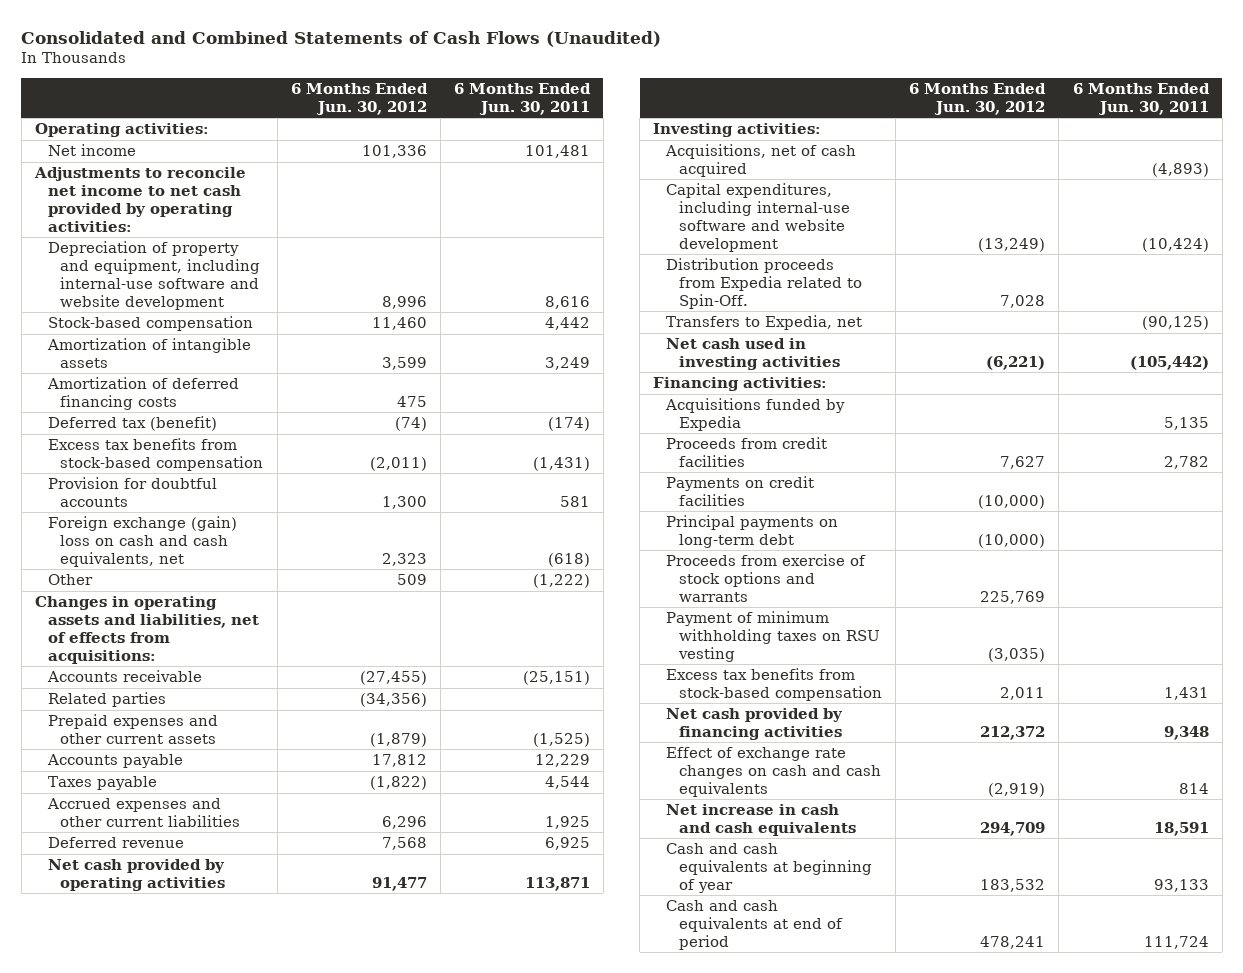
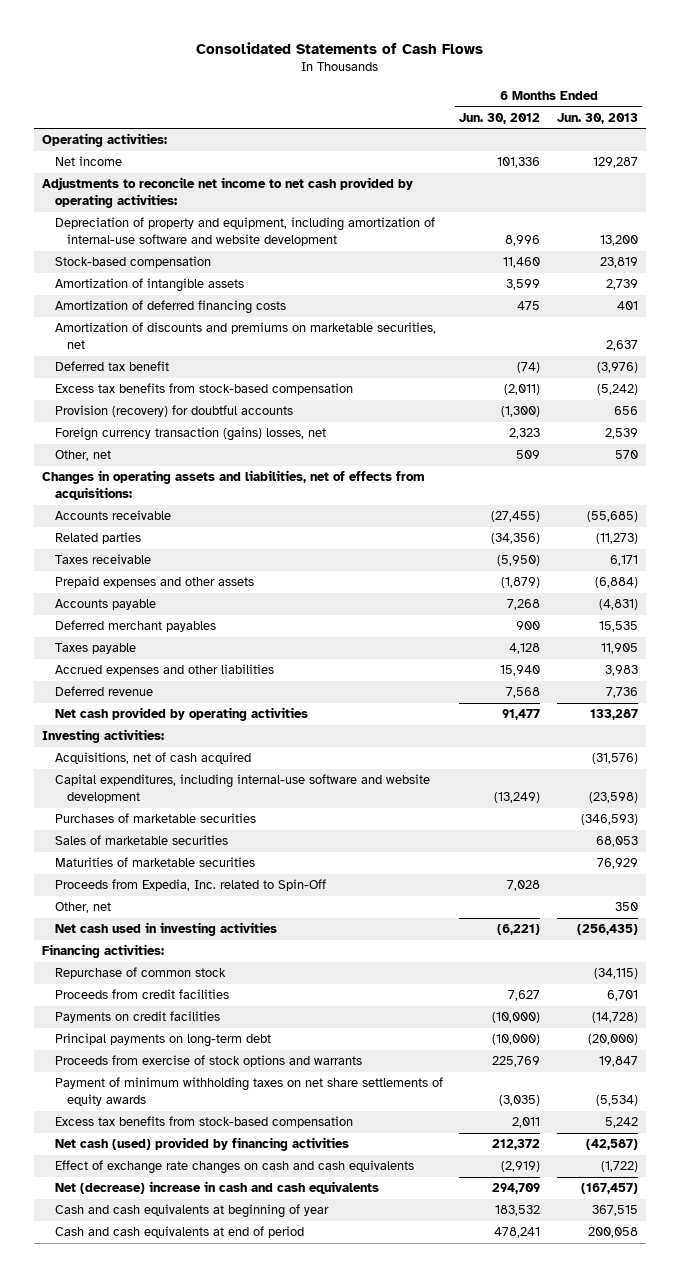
[21,30,662,47] Consolidated and Combined Statements of Cash Flows (Unaudited) -> [195,41,483,54] Consolidated Statements of Cash Flows
[453,82,591,115] 6 Months Ended Jun. 30, 2011 -> none
none -> [557,112,639,124] Jun. 30, 2013
[47,241,261,310] Depreciation of property and equipment, including internal-use software and website development -> [54,217,435,247] Depreciation of property and equipment, including amortization of internal-use software and website development
none -> [54,322,436,350] Amortization of discounts and premiums on marketable securities, net
[47,416,217,432] Deferred tax (benefit) -> [54,361,169,372] Deferred tax benefit
[47,477,217,507] Provision for doubtful accounts -> [54,405,293,418] Provision (recovery) for doubtful accounts
[381,495,427,509] 1,300 -> [501,406,541,418] (1,300)
[47,516,237,567] Foreign exchange (gain) loss on cash and cash equivalents, net -> [54,427,326,442] Foreign currency transaction (gains) losses, net
[47,574,93,586] Other -> [54,450,111,462] Other, net
none -> [54,554,151,565] Taxes receivable
[47,714,218,744] Prepaid expenses and other current assets -> [54,576,254,589] Prepaid expenses and other assets
[371,754,427,768] 17,812 -> [507,599,541,611] 7,268
none -> [54,620,216,633] Deferred merchant payables
[369,776,427,791] (1,822) -> [509,643,541,655] 4,128
[46,798,241,827] Accrued expenses and other current liabilities -> [54,664,274,677] Accrued expenses and other liabilities
[381,815,427,829] 6,296 -> [500,665,541,677] 15,940
[666,315,863,331] Transfers to Expedia, net -> none
none -> [54,813,256,824] Purchases of marketable securities
none -> [54,835,228,846] Sales of marketable securities
none -> [54,857,255,868] Maturities of marketable securities
[666,258,863,309] Distribution proceeds from Expedia related to Spin-Off. -> [54,879,326,892] Proceeds from Expedia, Inc. related to Spin-Off
none -> [54,902,111,914] Other, net
[665,398,846,431] Acquisitions funded by Expedia -> none
none -> [54,967,226,980] Repurchase of common stock
[666,611,881,662] Payment of minimum withholding taxes on RSU vesting -> [54,1077,443,1107] Payment of minimum withholding taxes on net share settlements of equity awards
[666,708,844,740] Net cash provided by financing activities -> [54,1137,349,1152] Net cash (used) provided by financing activities
[666,804,857,836] Net increase in cash and cash equivalents -> [54,1181,379,1195] Net (decrease) increase in cash and cash equivalents

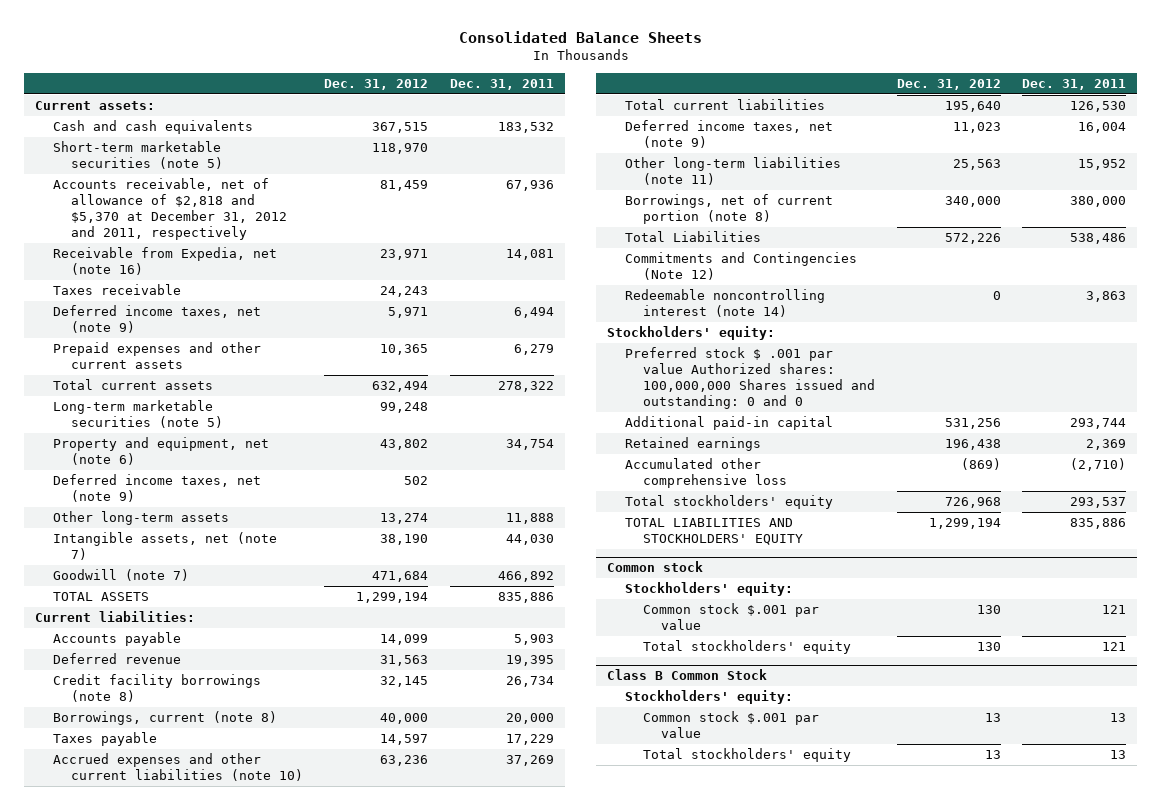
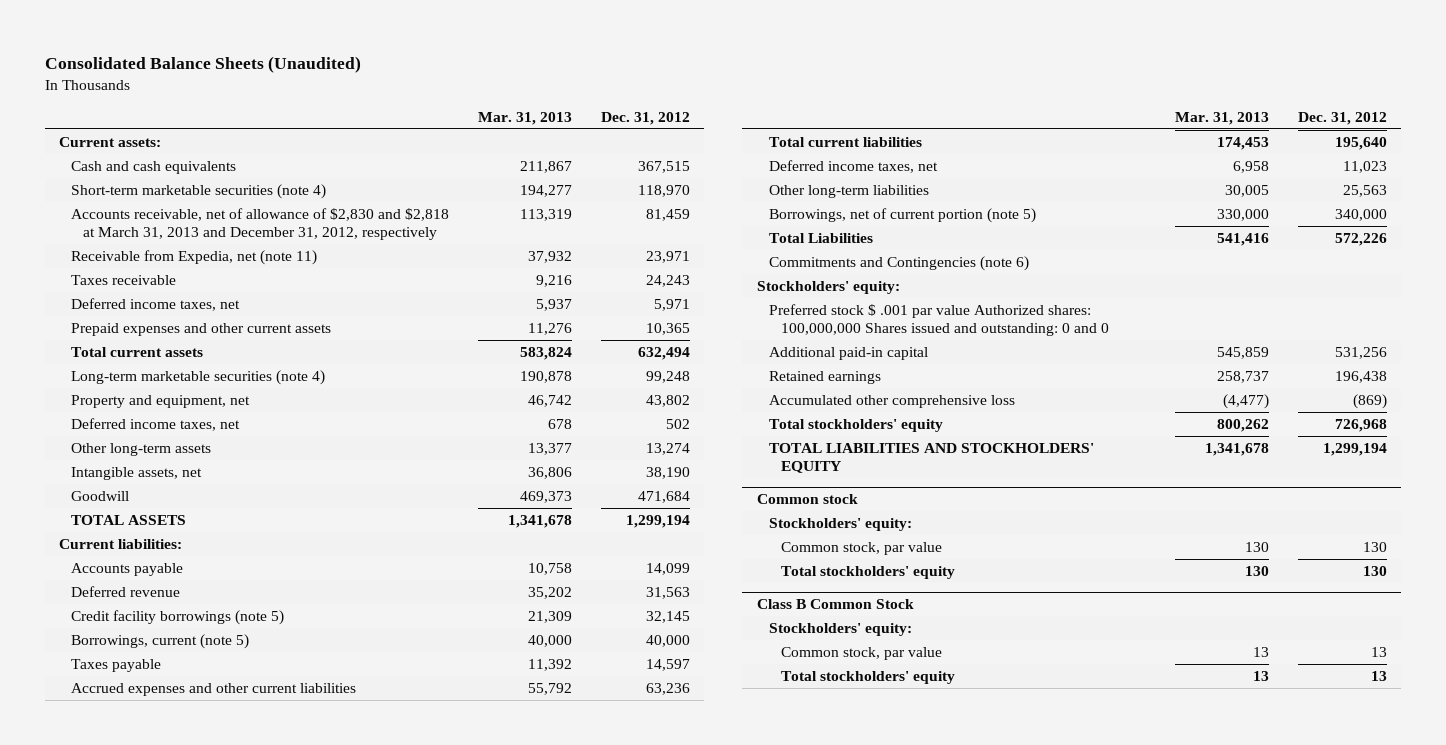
[458,31,702,44] Consolidated Balance Sheets -> [44,55,361,73] Consolidated Balance Sheets (Unaudited)
[449,78,554,90] Dec. 31, 2011 -> none
none -> [477,111,572,125] Mar. 31, 2013
[52,140,223,170] Short-term marketable securities (note 5) -> [71,183,327,199] Short-term marketable securities (note 4)
[52,177,287,241] Accounts receivable, net of allowance of $2,818 and $5,370 at December 31, 2012 and 2011, respectively -> [71,207,450,241] Accounts receivable, net of allowance of $2,830 and $2,818 at March 31, 2013 and December 31, 2012, respectively
[52,246,277,276] Receivable from Expedia, net (note 16) -> [71,249,318,265] Receivable from Expedia, net (note 11)
[52,304,261,334] Deferred income taxes, net (note 9) -> [71,297,241,311] Deferred income taxes, net
[52,399,223,429] Long-term marketable securities (note 5) -> [71,369,326,385] Long-term marketable securities (note 4)
[52,436,269,466] Property and equipment, net (note 6) -> [71,394,251,408] Property and equipment, net
[52,473,261,503] Deferred income taxes, net (note 9) -> [71,417,241,431] Deferred income taxes, net
[52,531,277,561] Intangible assets, net (note 7) -> [71,466,203,480] Intangible assets, net
[52,568,189,581] Goodwill (note 7) -> [71,490,130,501] Goodwill
[52,673,261,703] Credit facility borrowings (note 8) -> [71,609,285,625] Credit facility borrowings (note 5)
[52,710,277,725] Borrowings, current (note 8) -> [71,633,250,649] Borrowings, current (note 5)
[52,752,303,782] Accrued expenses and other current liabilities (note 10) -> [71,682,357,696] Accrued expenses and other current liabilities
[624,119,833,149] Deferred income taxes, net (note 9) -> [768,159,938,173] Deferred income taxes, net
[624,156,841,186] Other long-term liabilities (note 11) -> [768,184,929,198] Other long-term liabilities
[624,193,833,225] Borrowings, net of current portion (note 8) -> [768,207,1036,223] Borrowings, net of current portion (note 5)
[624,288,825,318] Redeemable noncontrolling interest (note 14) -> none
[624,251,857,281] Commitments and Contingencies (Note 12) -> [768,255,1029,271] Commitments and Contingencies (note 6)
[642,602,819,631] Common stock $.001 par value -> [780,541,942,555] Common stock, par value
[642,710,819,739] Common stock $.001 par value -> [780,646,942,660] Common stock, par value

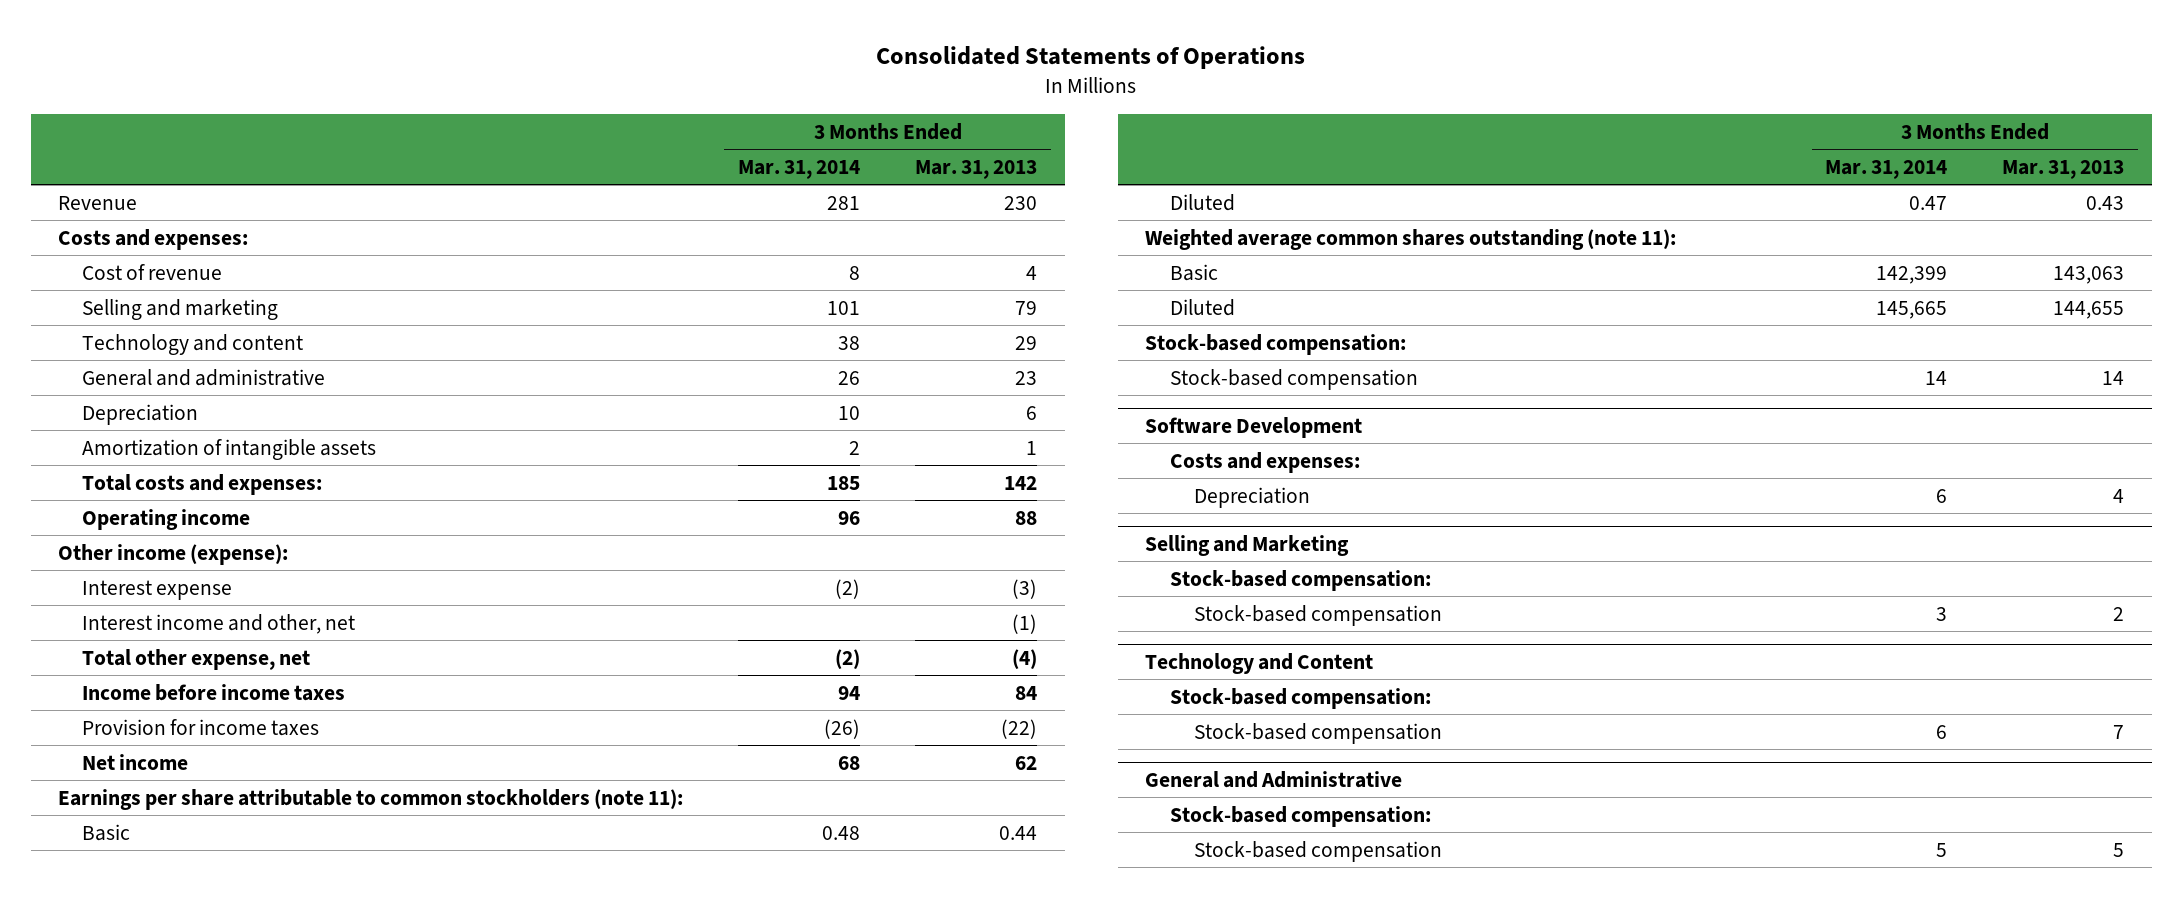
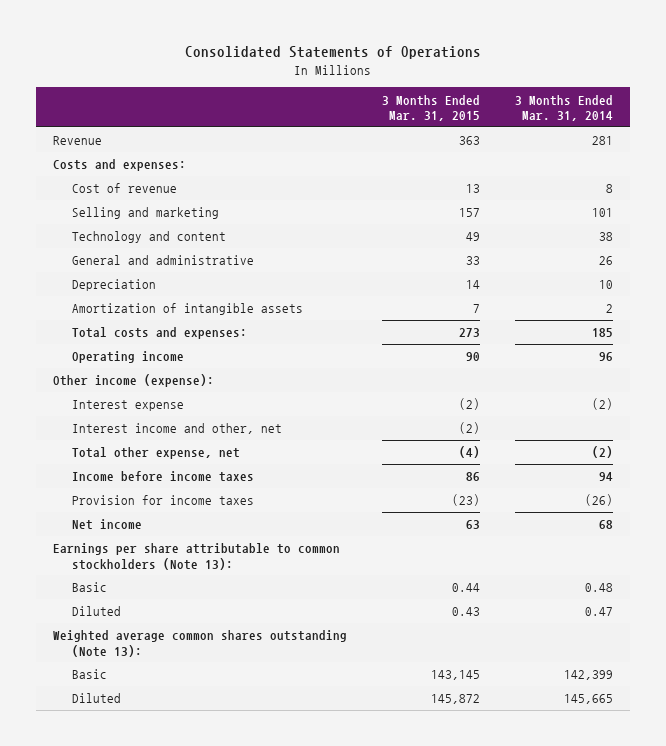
[915,159,1038,179] Mar. 31, 2013 -> none
none -> [381,94,480,121] 3 Months Ended Mar. 31, 2015
[58,788,684,810] Earnings per share attributable to common stockholders (note 11): -> [53,543,341,570] Earnings per share attributable to common stockholders (Note 13):
[1145,228,1677,250] Weighted average common shares outstanding (note 11): -> [53,630,348,657] Weighted average common shares outstanding (Note 13):
[1145,333,1407,355] Stock-based compensation: -> none
[1169,368,1418,390] Stock-based compensation -> none
[1145,416,1363,438] Software Development -> none
[1169,451,1360,473] Costs and expenses: -> none
[1193,486,1310,508] Depreciation -> none
[1145,534,1350,556] Selling and Marketing -> none
[1169,569,1431,591] Stock-based compensation: -> none
[1193,604,1442,626] Stock-based compensation -> none
[1145,652,1374,674] Technology and Content -> none
[1169,687,1431,709] Stock-based compensation: -> none
[1193,722,1442,744] Stock-based compensation -> none
[1145,770,1403,788] General and Administrative -> none
[1169,805,1431,827] Stock-based compensation: -> none
[1193,840,1442,862] Stock-based compensation -> none

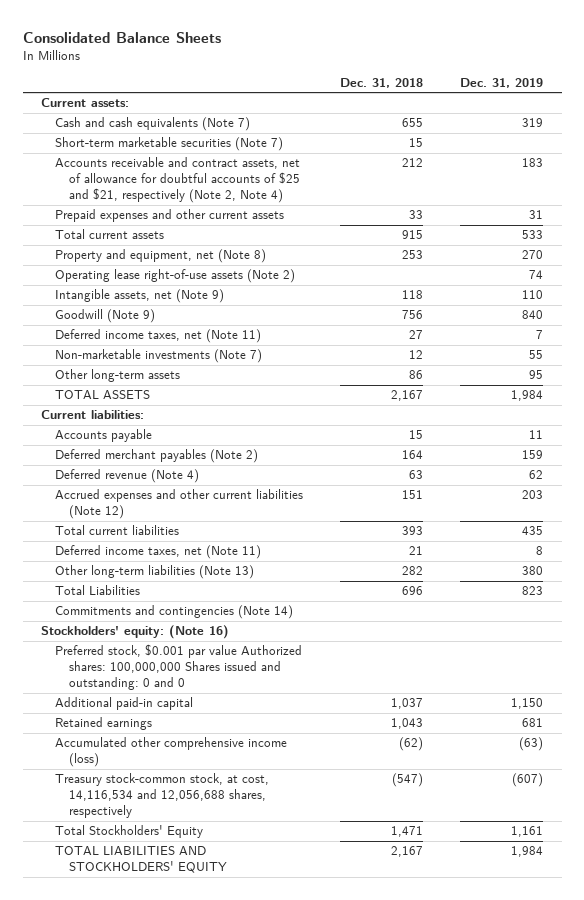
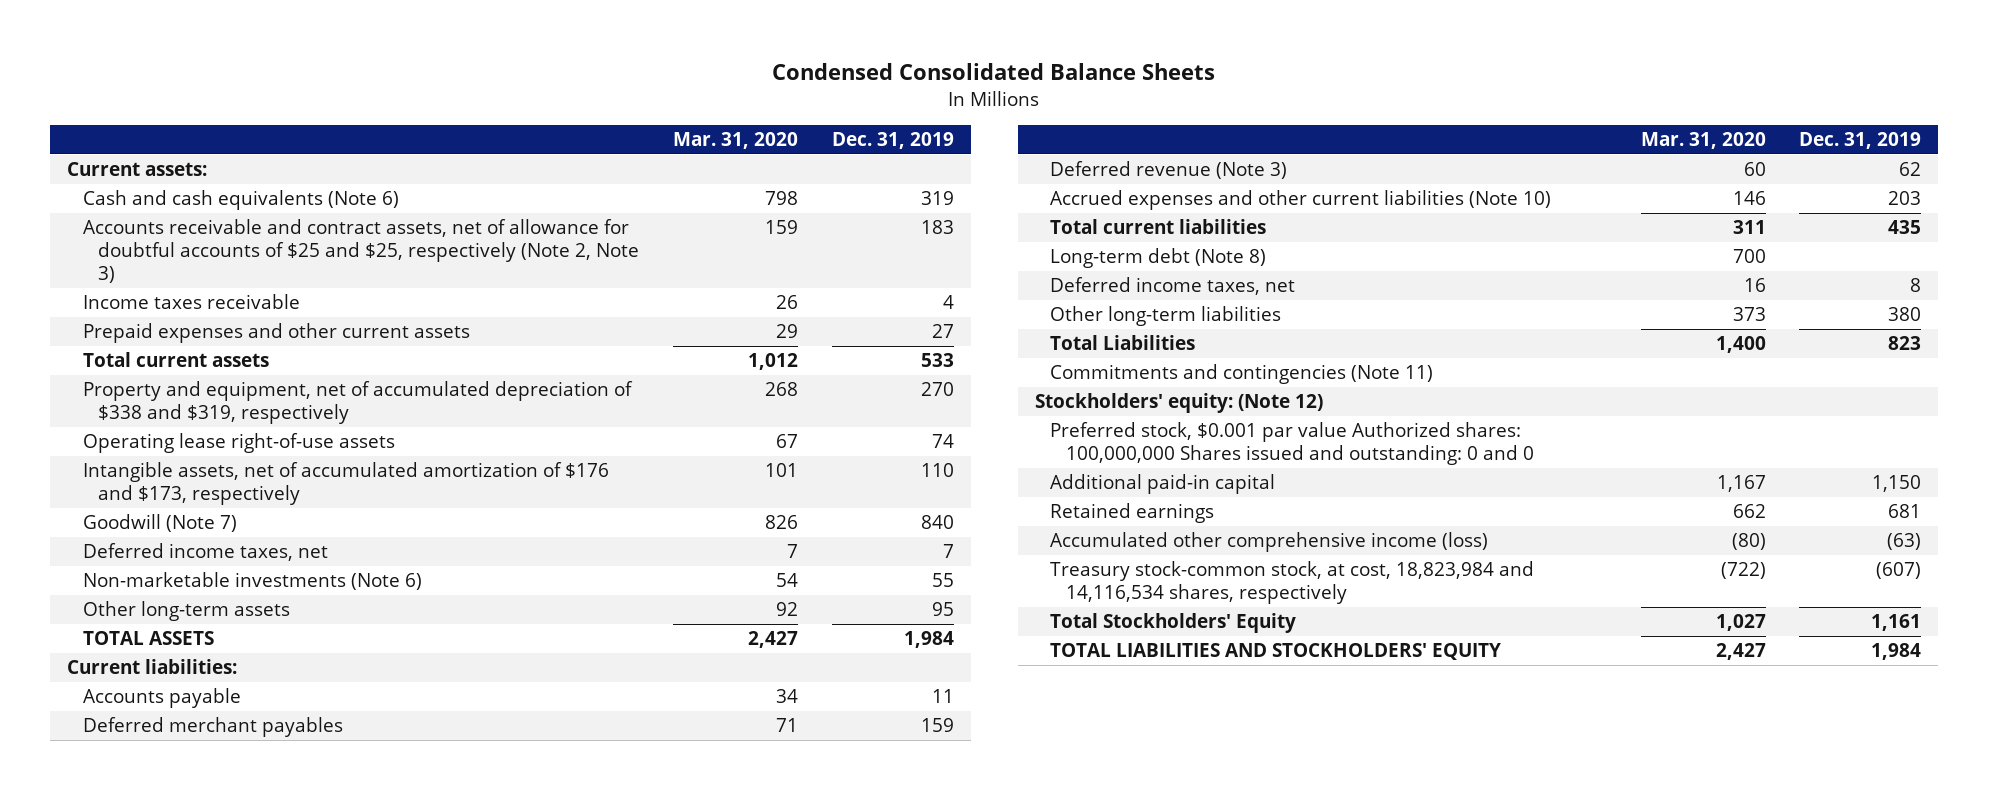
[22,31,221,43] Consolidated Balance Sheets -> [772,62,1216,80] Condensed Consolidated Balance Sheets
[340,78,424,89] Dec. 31, 2018 -> none
none -> [672,131,798,149] Mar. 31, 2020
[55,137,284,152] Short-term marketable securities (Note 7) -> none
[55,117,251,132] Cash and cash equivalents (Note 7) -> [82,190,399,211] Cash and cash equivalents (Note 6)
[55,157,301,204] Accounts receivable and contract assets, net of allowance for doubtful accounts of $25 and $21, respectively (Note 2, Note 4) -> [82,219,639,284] Accounts receivable and contract assets, net of allowance for doubtful accounts of $25 and $25, respectively (Note 2, Note 3)
none -> [82,294,300,310] Income taxes receivable
[529,210,544,220] 31 -> [931,324,954,339] 27
[55,249,267,264] Property and equipment, net (Note 8) -> [82,381,633,425] Property and equipment, net of accumulated depreciation of $338 and $319, respectively
[55,269,296,284] Operating lease right-of-use assets (Note 2) -> [82,433,395,454] Operating lease right-of-use assets
[55,289,225,304] Intangible assets, net (Note 9) -> [82,462,609,506] Intangible assets, net of accumulated amortization of $176 and $173, respectively
[55,309,156,324] Goodwill (Note 9) -> [82,514,237,533] Goodwill (Note 7)
[55,329,262,344] Deferred income taxes, net (Note 11) -> [82,543,328,562] Deferred income taxes, net
[55,349,263,364] Non-marketable investments (Note 7) -> [82,572,422,591] Non-marketable investments (Note 6)
[55,449,259,464] Deferred merchant payables (Note 2) -> [82,717,343,738] Deferred merchant payables
[55,469,200,484] Deferred revenue (Note 4) -> [1050,161,1288,180] Deferred revenue (Note 3)
[55,489,304,520] Accrued expenses and other current liabilities (Note 12) -> [1050,190,1552,211] Accrued expenses and other current liabilities (Note 10)
none -> [1050,248,1267,269] Long-term debt (Note 8)
[55,545,262,560] Deferred income taxes, net (Note 11) -> [1050,277,1296,296] Deferred income taxes, net
[55,565,255,580] Other long-term liabilities (Note 13) -> [1050,306,1282,327] Other long-term liabilities
[55,605,294,620] Commitments and contingencies (Note 14) -> [1050,364,1434,385] Commitments and contingencies (Note 11)
[41,625,230,640] Stockholders' equity: (Note 16) -> [1035,393,1324,414] Stockholders' equity: (Note 12)
[55,773,270,819] Treasury stock-common stock, at cost, 14,116,534 and 12,056,688 shares, respectively -> [1050,561,1535,605] Treasury stock-common stock, at cost, 18,823,984 and 14,116,534 shares, respectively

